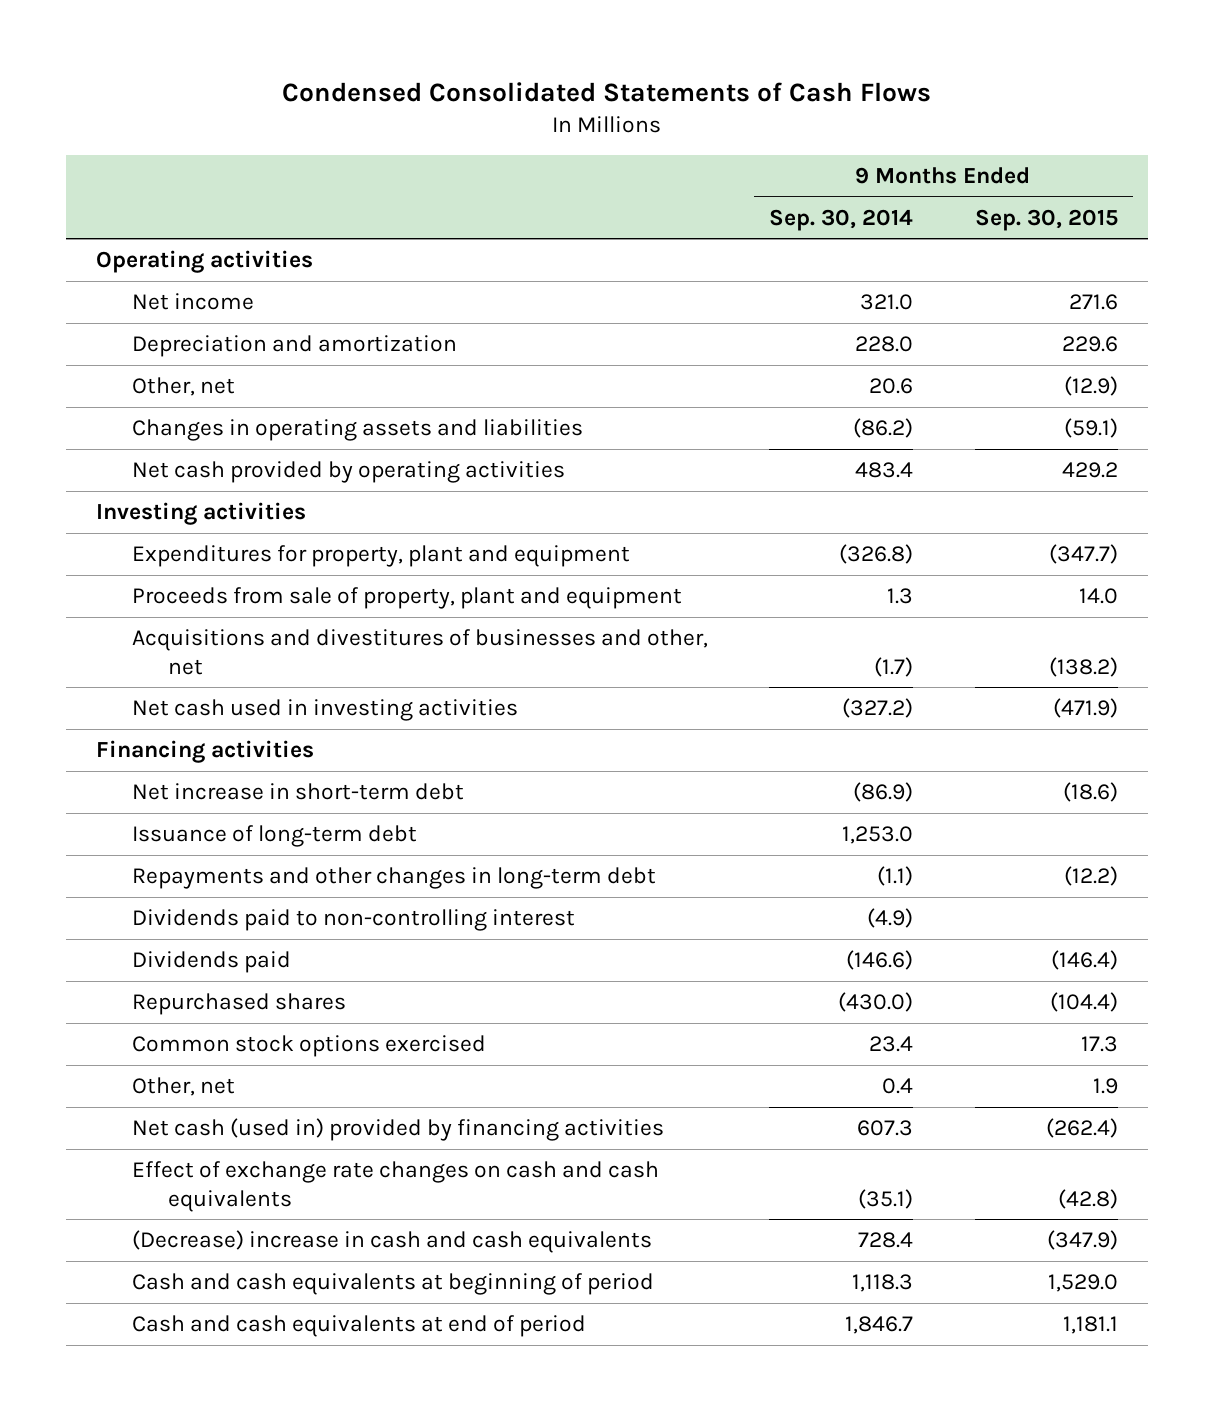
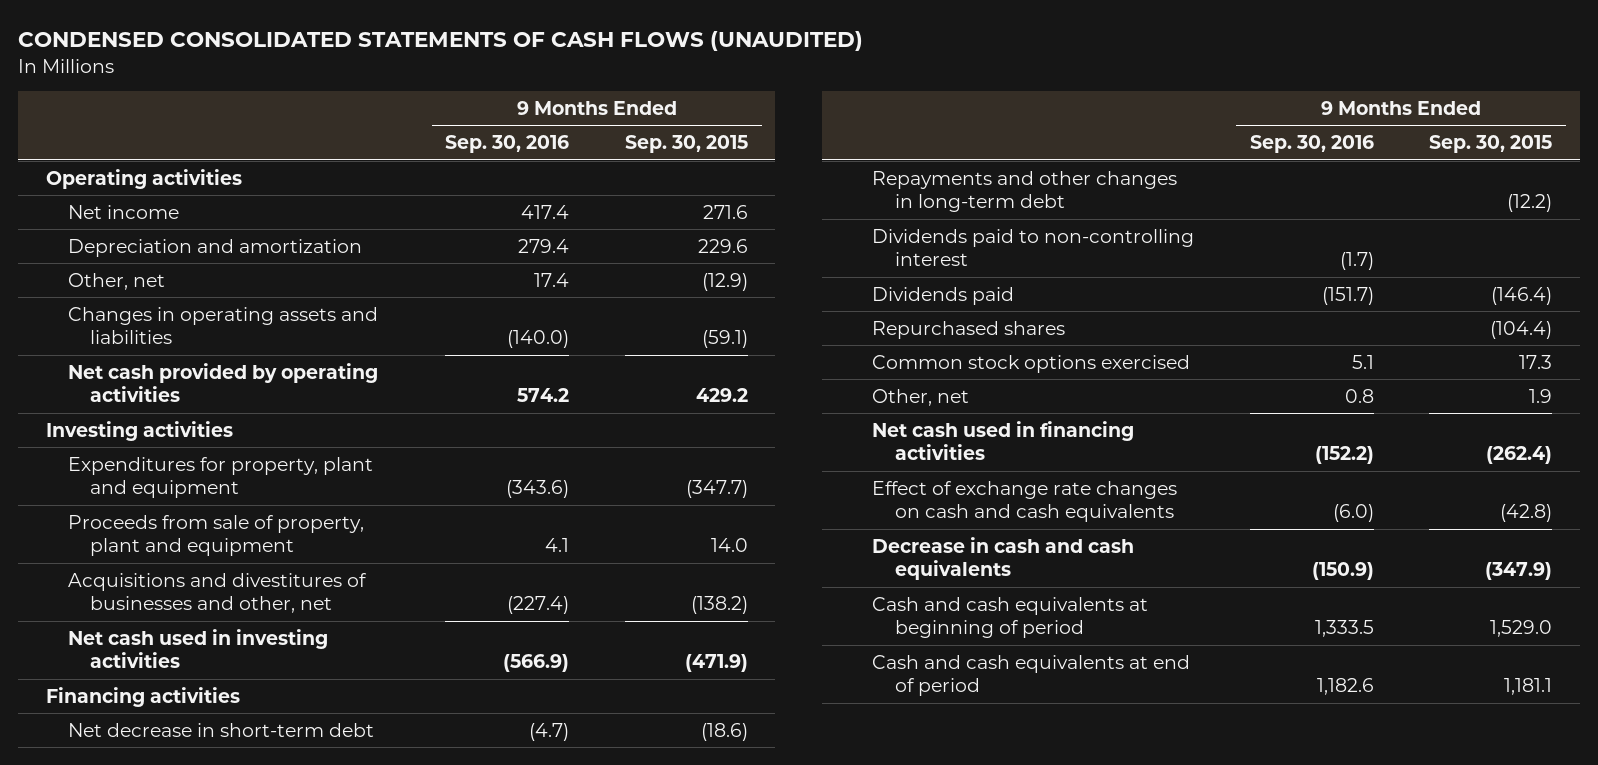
[281,82,931,103] Condensed Consolidated Statements of Cash Flows -> [18,31,864,52] CONDENSED CONSOLIDATED STATEMENTS OF CASH FLOWS (UNAUDITED)
[769,208,914,231] Sep. 30, 2014 -> none
none -> [445,135,570,154] Sep. 30, 2016
[131,824,417,847] Issuance of long-term debt -> none
[131,782,464,800] Net increase in short-term debt -> [68,722,375,737] Net decrease in short-term debt
[131,1117,664,1141] Net cash (used in) provided by financing activities -> [872,420,1135,461] Net cash used in financing activities
[131,1229,652,1253] (Decrease) increase in cash and cash equivalents -> [872,536,1135,581] Decrease in cash and cash equivalents

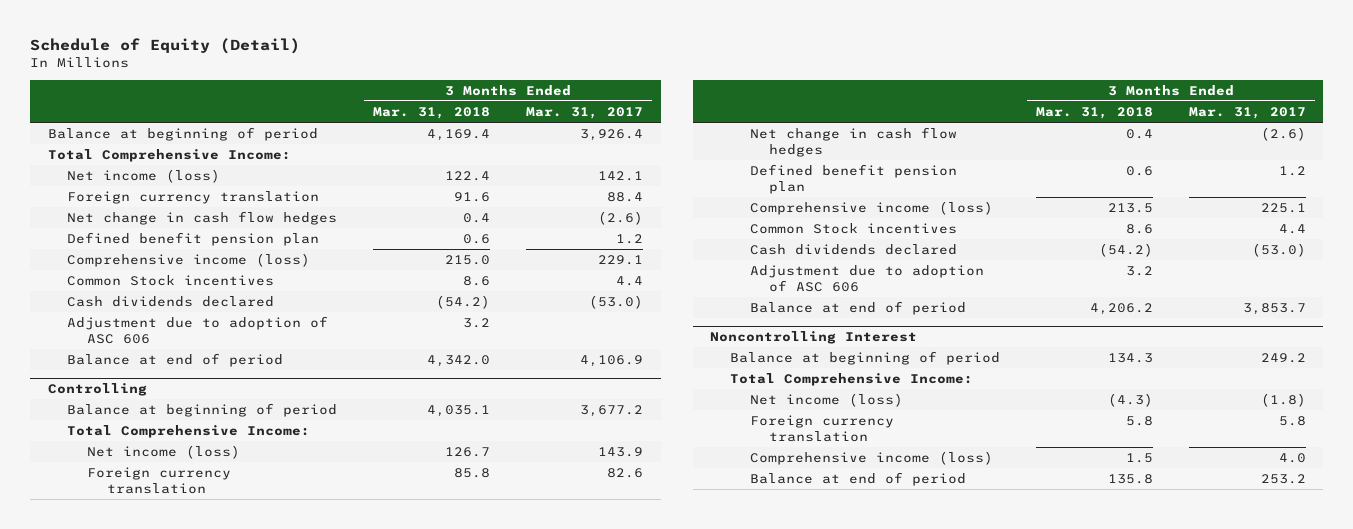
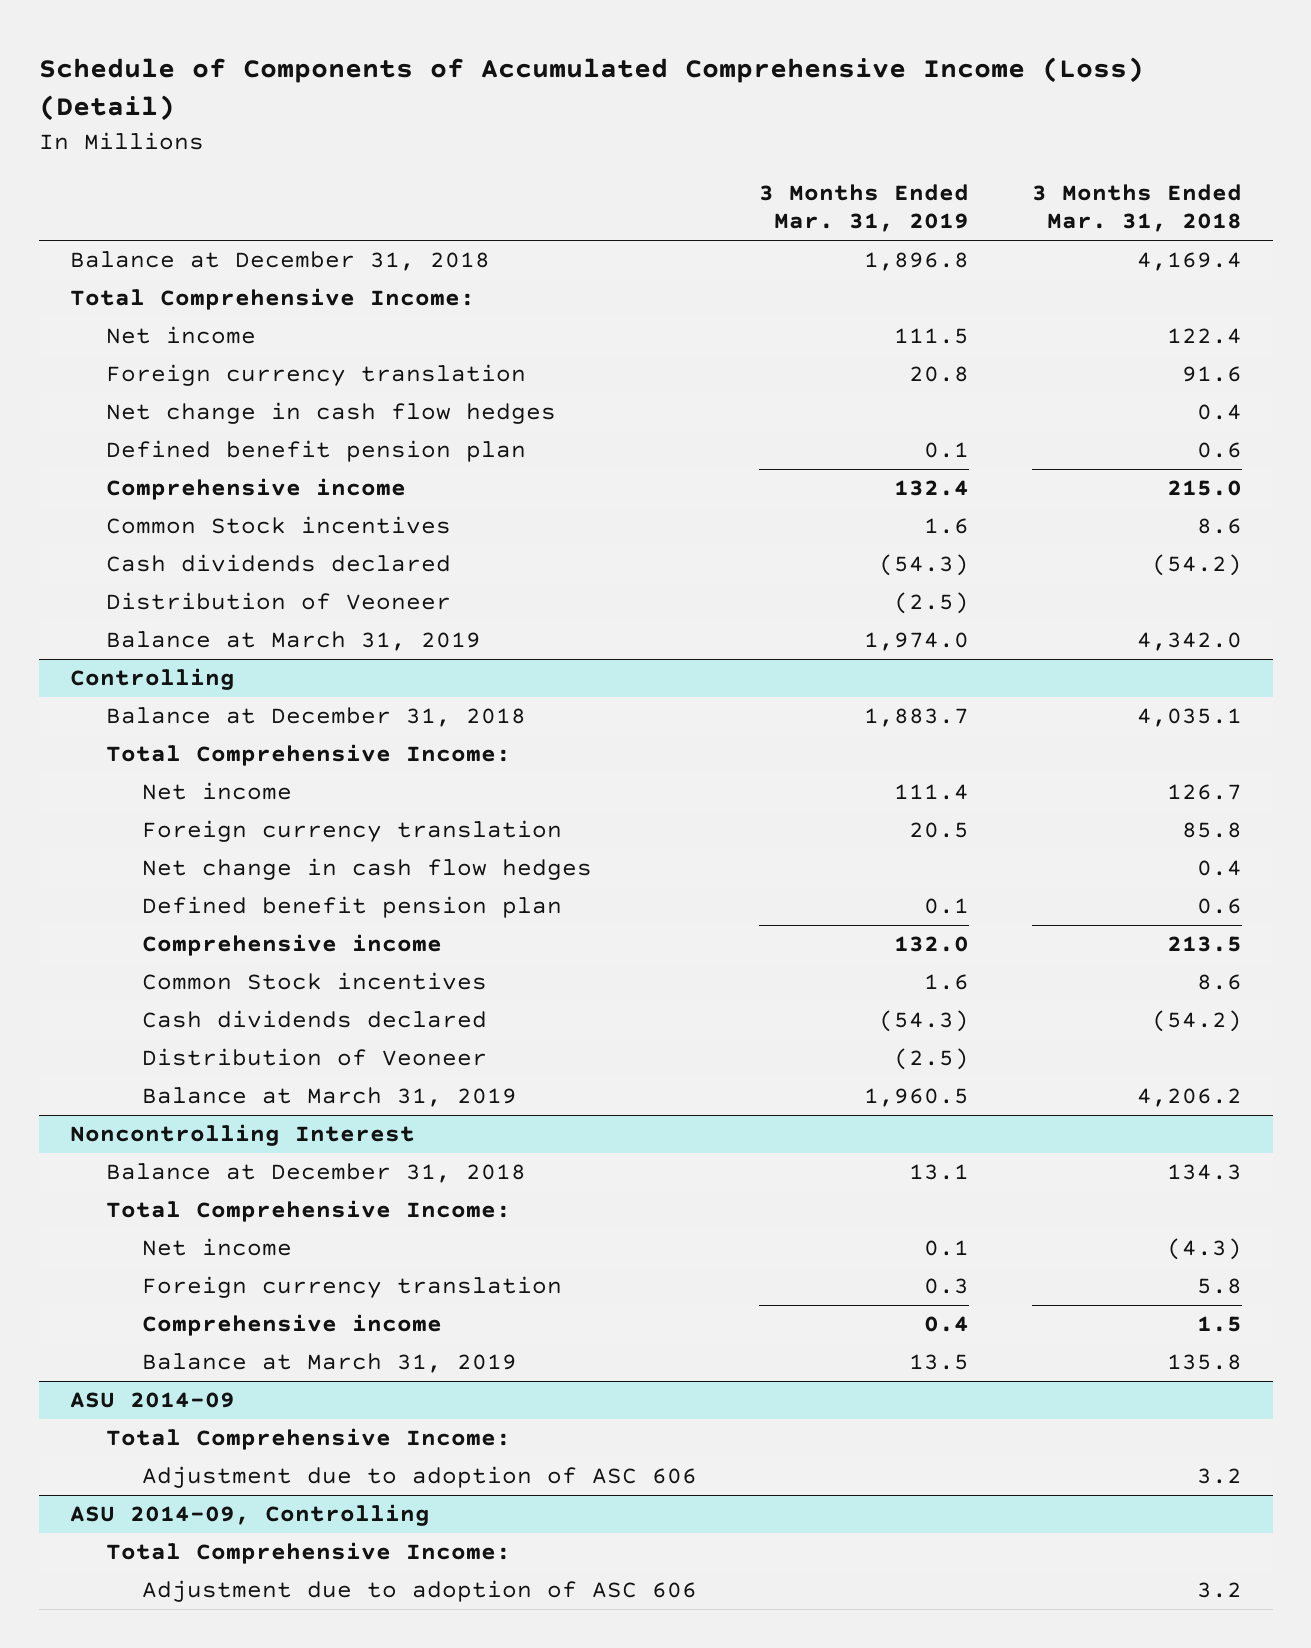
[29,37,300,54] Schedule of Equity (Detail) -> [38,56,1144,122] Schedule of Components of Accumulated Comprehensive Income (Loss) (Detail)
[525,107,643,120] Mar. 31, 2017 -> none
none -> [759,183,970,233] 3 Months Ended Mar. 31, 2019
[47,127,318,142] Balance at beginning of period -> [69,251,490,272] Balance at December 31, 2018
[67,169,221,184] Net income (loss) -> [106,326,257,345] Net income
[67,253,311,268] Comprehensive income (loss) -> [106,478,407,501] Comprehensive income
[67,316,329,345] Adjustment due to adoption of ASC 606 -> none
none -> [106,592,452,611] Distribution of Veoneer
[67,353,284,368] Balance at end of period -> [106,631,482,652] Balance at March 31, 2019
[67,403,338,418] Balance at beginning of period -> [106,707,527,728] Balance at December 31, 2018
[87,445,241,460] Net income (loss) -> [142,782,293,801] Net income
[749,201,993,216] Comprehensive income (loss) -> [142,934,443,957] Comprehensive income
[749,265,984,293] Adjustment due to adoption of ASC 606 -> none
none -> [142,1048,488,1067] Distribution of Veoneer
[749,301,966,316] Balance at end of period -> [142,1087,518,1108] Balance at March 31, 2019
[730,351,1001,366] Balance at beginning of period -> [106,1163,527,1184] Balance at December 31, 2018
[749,393,903,408] Net income (loss) -> [142,1238,293,1257] Net income
[749,451,993,466] Comprehensive income (loss) -> [142,1314,443,1337] Comprehensive income
[749,472,966,487] Balance at end of period -> [142,1353,518,1374] Balance at March 31, 2019
none -> [69,1392,235,1409] ASU 2014-09
none -> [106,1428,512,1451] Total Comprehensive Income:
none -> [142,1466,698,1489] Adjustment due to adoption of ASC 606
none -> [69,1504,430,1527] ASU 2014-09, Controlling
none -> [106,1542,512,1565] Total Comprehensive Income:
none -> [142,1580,698,1603] Adjustment due to adoption of ASC 606

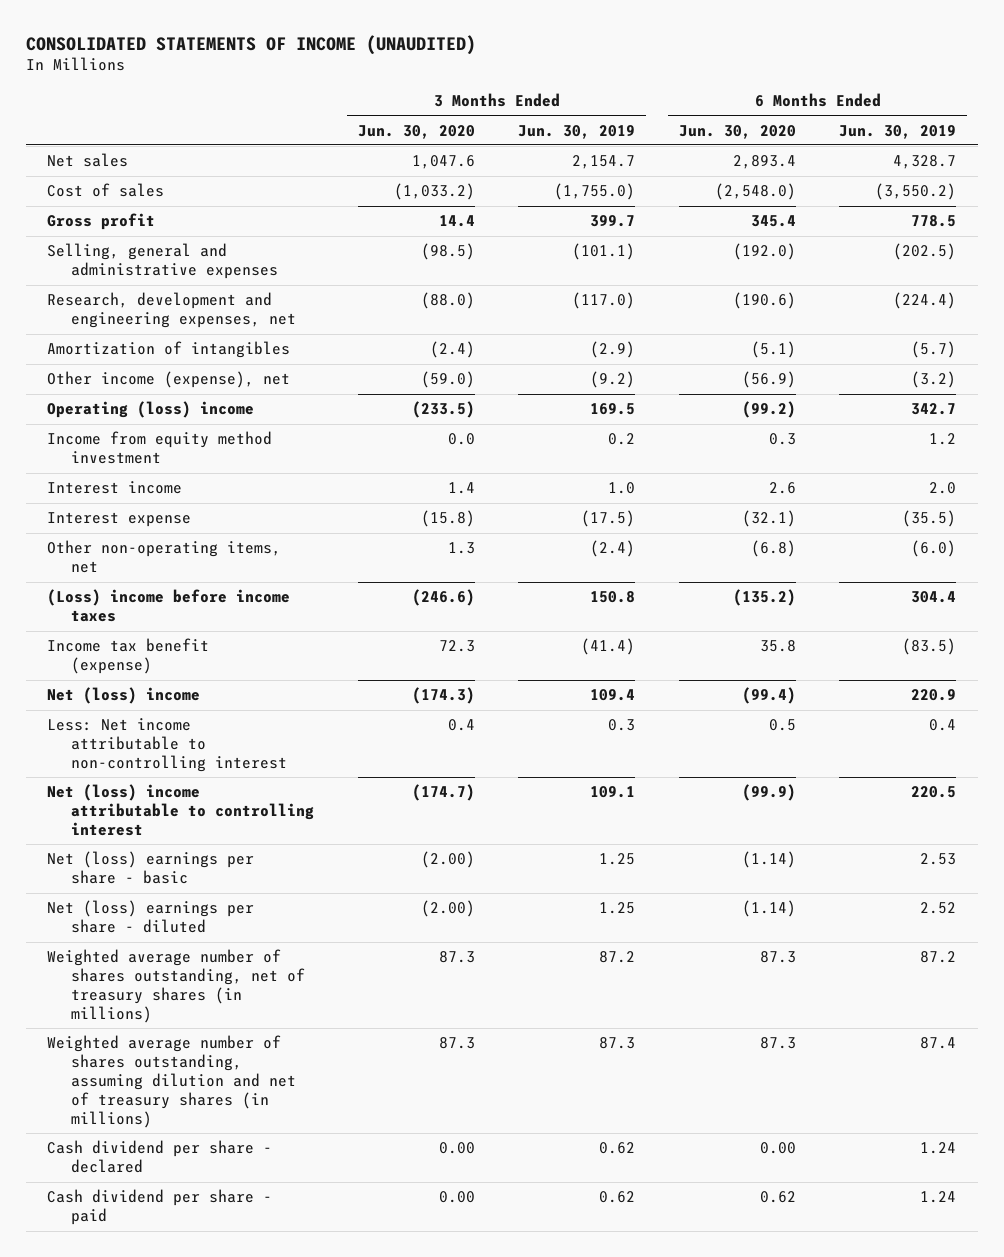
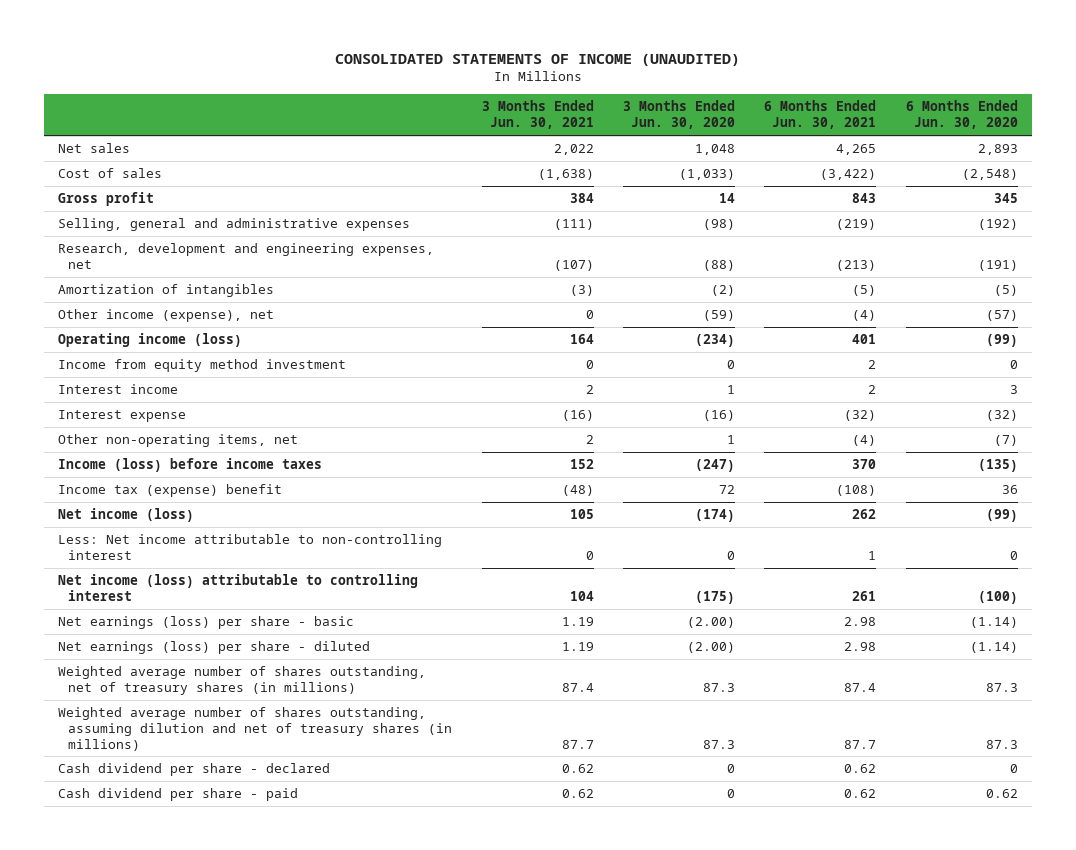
[518,124,636,139] Jun. 30, 2019 -> none
[839,124,957,139] Jun. 30, 2019 -> none
none -> [481,100,594,130] 3 Months Ended Jun. 30, 2021
none -> [764,100,877,130] 6 Months Ended Jun. 30, 2021
[411,155,475,170] 1,047.6 -> [694,144,735,156] 1,048
[732,155,796,170] 2,893.4 -> [977,144,1018,156] 2,893
[393,183,475,201] (1,033.2) -> [678,169,735,181] (1,033)
[714,183,796,201] (2,548.0) -> [961,169,1018,181] (2,548)
[438,215,475,228] 14.4 -> [718,193,735,204] 14
[750,215,796,228] 345.4 -> [993,193,1018,204] 345
[420,243,475,261] (98.5) -> [702,219,735,231] (98)
[732,243,796,261] (192.0) -> [977,219,1018,231] (192)
[420,292,475,310] (88.0) -> [702,259,735,271] (88)
[732,292,796,310] (190.6) -> [977,259,1018,271] (191)
[429,341,475,359] (2.4) -> [710,285,735,297] (2)
[750,341,796,359] (5.1) -> [993,285,1018,297] (5)
[420,371,475,389] (59.0) -> [702,310,735,322] (59)
[741,371,796,389] (56.9) -> [985,310,1018,322] (57)
[47,401,255,419] Operating (loss) income -> [58,333,243,348] Operating income (loss)
[411,401,475,419] (233.5) -> [694,334,735,348] (234)
[741,401,796,419] (99.2) -> [985,334,1018,348] (99)
[447,433,475,446] 0.0 -> [726,360,735,370] 0
[768,433,796,446] 0.3 -> [1009,360,1018,370] 0
[447,482,475,495] 1.4 -> [726,385,735,395] 1
[768,482,796,495] 2.6 -> [1009,385,1018,395] 3
[420,510,475,528] (15.8) -> [702,410,735,422] (16)
[741,510,796,528] (32.1) -> [985,410,1018,422] (32)
[447,542,475,555] 1.3 -> [726,435,735,445] 1
[750,540,796,558] (6.8) -> [993,435,1018,447] (7)
[47,589,291,623] (Loss) income before income taxes -> [58,458,323,473] Income (loss) before income taxes
[411,589,475,607] (246.6) -> [694,459,735,473] (247)
[732,589,796,607] (135.2) -> [977,459,1018,473] (135)
[47,638,210,675] Income tax benefit (expense) -> [58,484,283,498] Income tax (expense) benefit
[438,640,475,653] 72.3 -> [718,485,735,495] 72
[759,640,796,653] 35.8 -> [1001,485,1018,495] 36
[47,687,201,705] Net (loss) income -> [58,508,195,523] Net income (loss)
[411,687,475,705] (174.3) -> [694,509,735,523] (174)
[741,687,796,705] (99.4) -> [985,509,1018,523] (99)
[447,719,475,732] 0.4 -> [726,550,735,560] 0
[768,719,796,732] 0.5 -> [1009,550,1018,560] 0
[47,784,315,837] Net (loss) income attributable to controlling interest -> [58,574,419,601] Net income (loss) attributable to controlling interest
[411,784,475,802] (174.7) -> [694,590,735,604] (175)
[741,784,796,802] (99.9) -> [977,590,1018,604] (100)
[47,851,255,885] Net (loss) earnings per share - basic -> [58,616,355,630] Net earnings (loss) per share - basic
[47,900,255,934] Net (loss) earnings per share - diluted -> [58,641,371,655] Net earnings (loss) per share - diluted
[438,1142,475,1155] 0.00 -> [726,764,735,774] 0
[759,1142,796,1155] 0.00 -> [1009,764,1018,774] 0
[438,1191,475,1204] 0.00 -> [726,789,735,799] 0

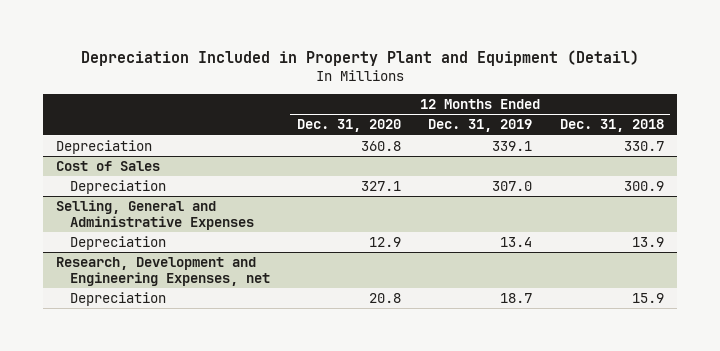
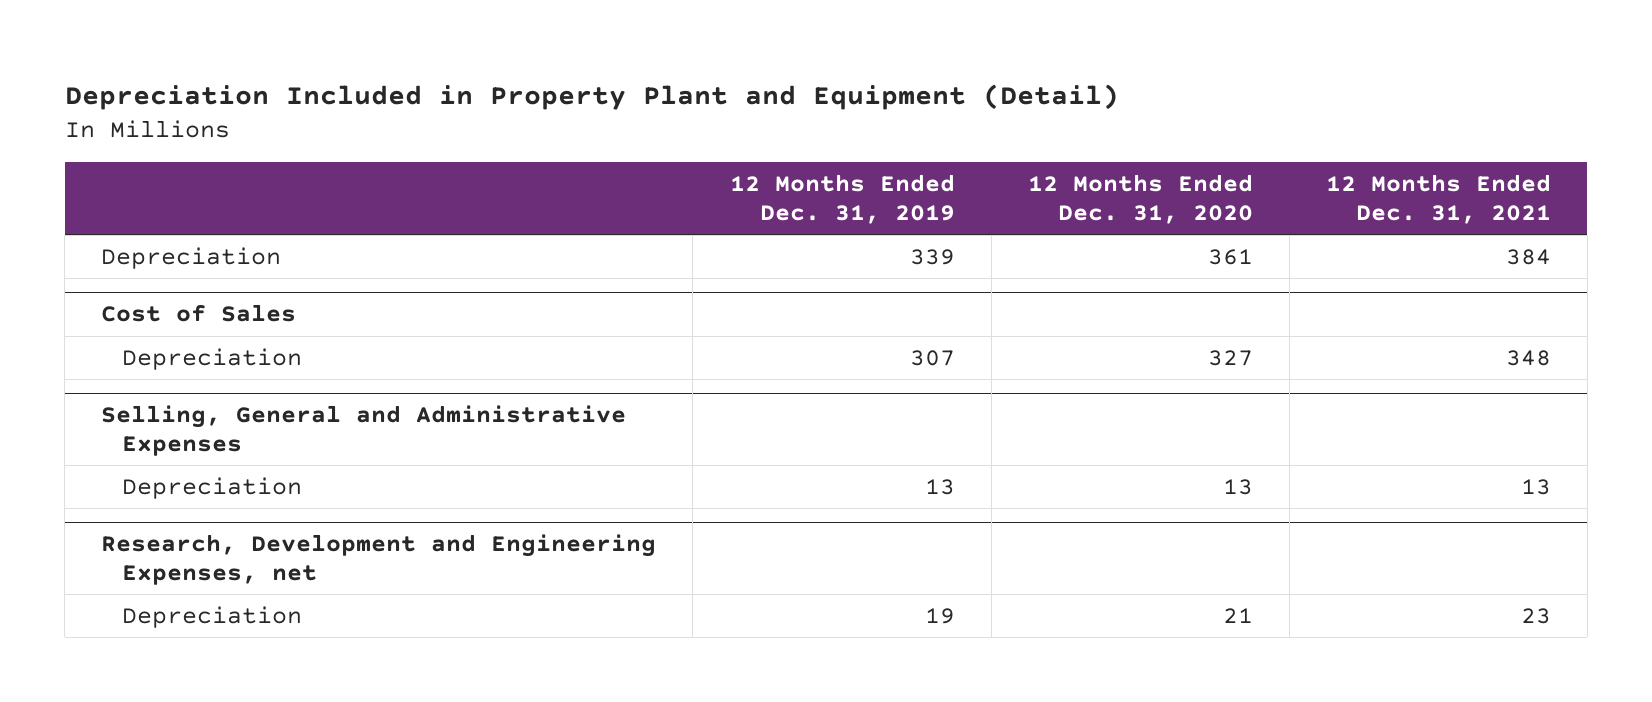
[559,119,664,133] Dec. 31, 2018 -> none
none -> [1325,174,1551,225] 12 Months Ended Dec. 31, 2021
[360,140,401,151] 360.8 -> [1207,248,1253,265] 361
[492,140,533,151] 339.1 -> [909,248,955,265] 339
[360,180,401,191] 327.1 -> [1207,349,1253,366] 327
[492,180,533,191] 307.0 -> [909,349,955,366] 307
[368,236,401,247] 12.9 -> [1222,478,1253,495] 13
[500,236,533,247] 13.4 -> [924,478,955,495] 13
[368,292,401,303] 20.8 -> [1222,607,1253,623] 21
[500,292,533,303] 18.7 -> [924,607,955,624] 19

